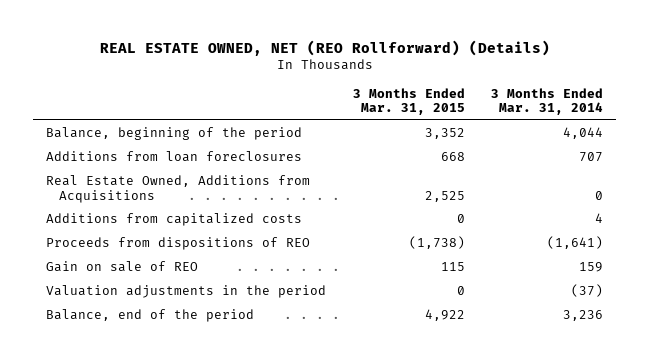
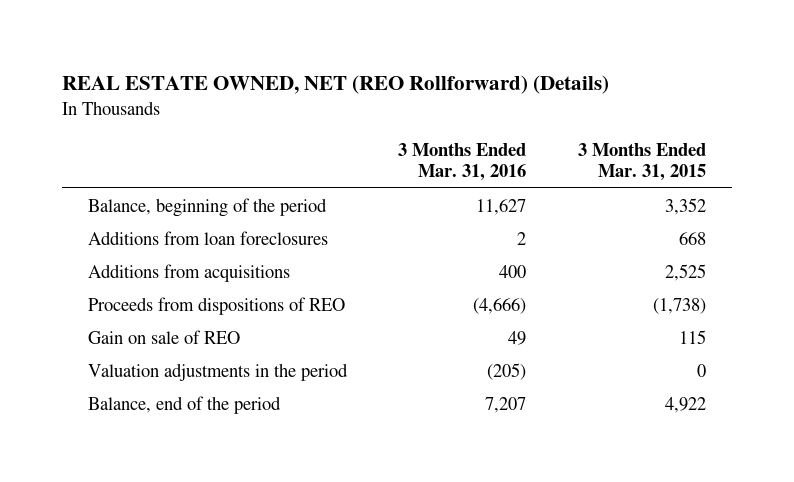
[490,87,603,116] 3 Months Ended Mar. 31, 2014 -> none
none -> [398,142,527,181] 3 Months Ended Mar. 31, 2016
[46,213,303,227] Additions from capitalized costs -> none
[46,175,311,203] Real Estate Owned, Additions from Acquisitions -> [87,263,290,282] Additions from acquisitions

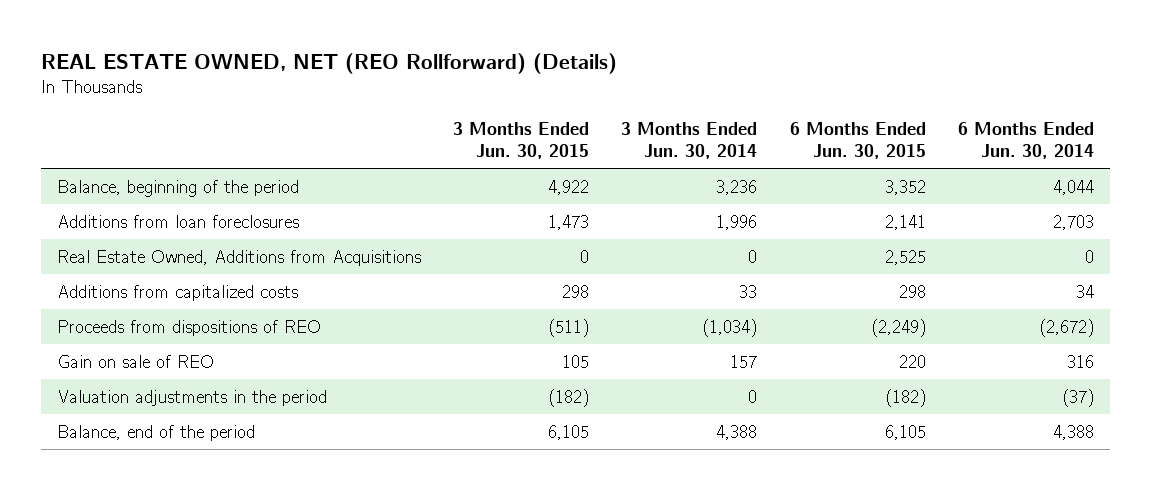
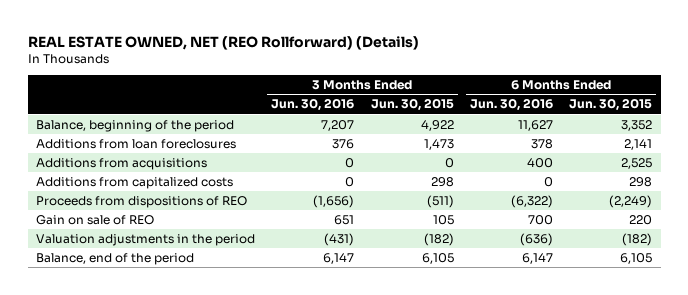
[621,121,758,160] 3 Months Ended Jun. 30, 2014 -> none
[958,121,1095,160] 6 Months Ended Jun. 30, 2014 -> none
none -> [271,98,355,112] Jun. 30, 2016
none -> [469,98,553,112] Jun. 30, 2016
[56,249,421,266] Real Estate Owned, Additions from Acquisitions -> [35,158,207,171] Additions from acquisitions

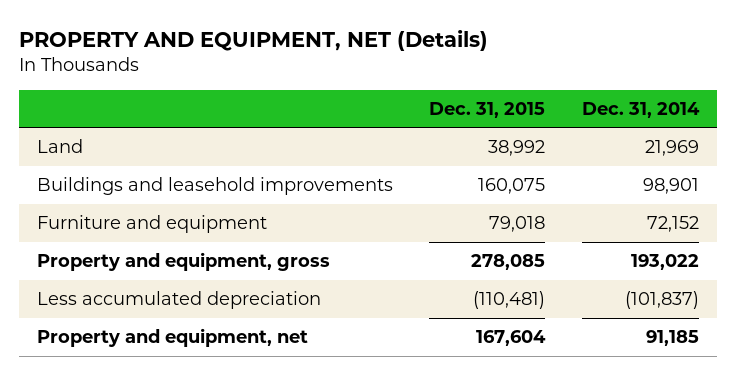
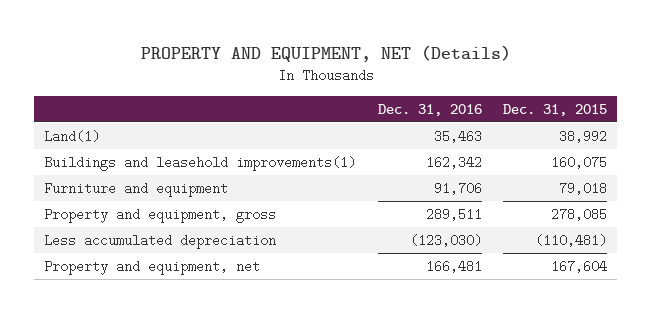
[581,101,700,118] Dec. 31, 2014 -> none
none -> [377,103,482,116] Dec. 31, 2016
[36,139,83,154] Land -> [44,129,101,143] Land(1)
[36,177,393,196] Buildings and leasehold improvements -> [44,155,357,171] Buildings and leasehold improvements(1)

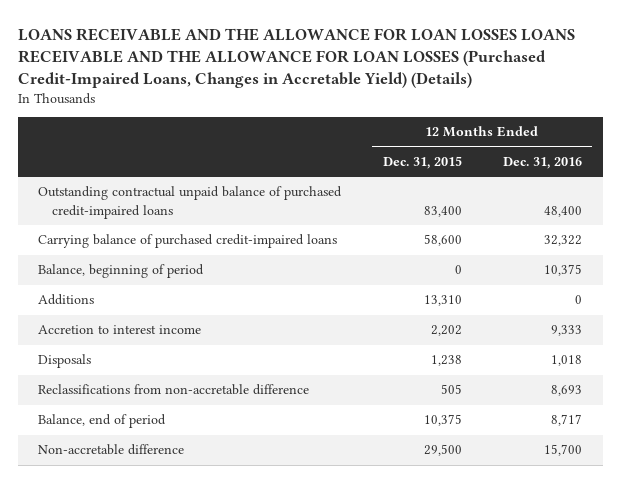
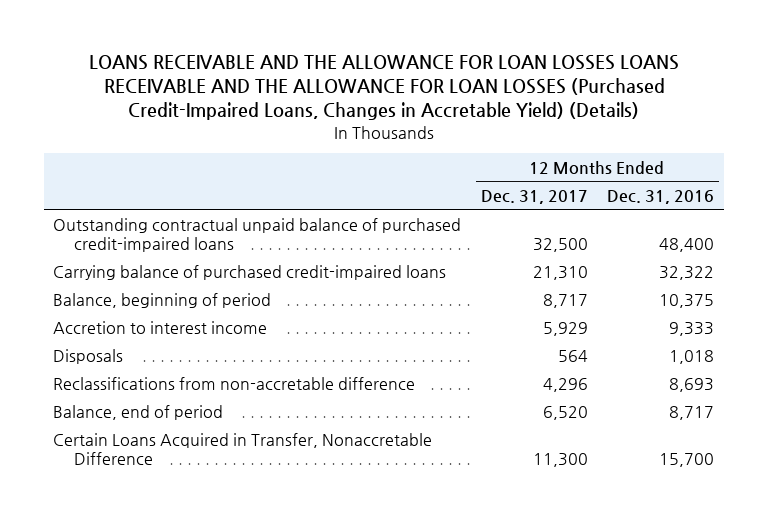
[382,155,462,169] Dec. 31, 2015 -> none
none -> [480,189,588,204] Dec. 31, 2017
[38,294,95,306] Additions -> none
[38,444,185,456] Non-accretable difference -> [53,432,433,465] Certain Loans Acquired in Transfer, Nonaccretable Difference

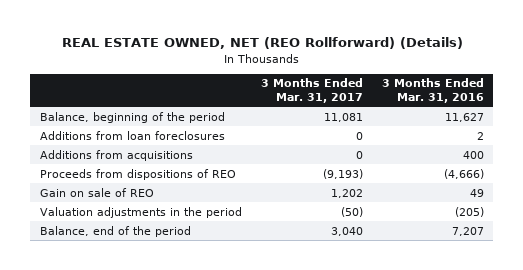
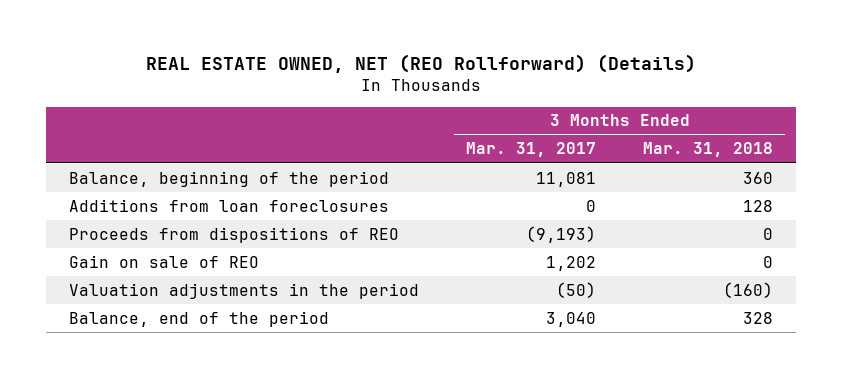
[381,78,484,103] 3 Months Ended Mar. 31, 2016 -> none
none -> [643,142,774,158] Mar. 31, 2018
[39,149,193,161] Additions from acquisitions -> none

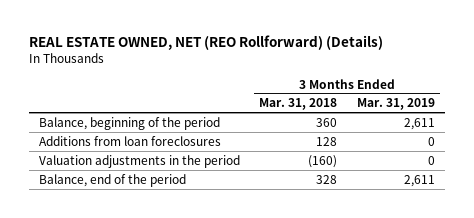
[466,142,597,158] Mar. 31, 2017 -> none
none -> [356,98,435,111] Mar. 31, 2019
[69,226,400,243] Proceeds from dispositions of REO -> none
[69,254,260,268] Gain on sale of REO -> none

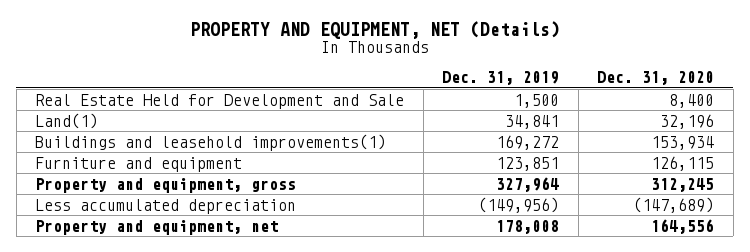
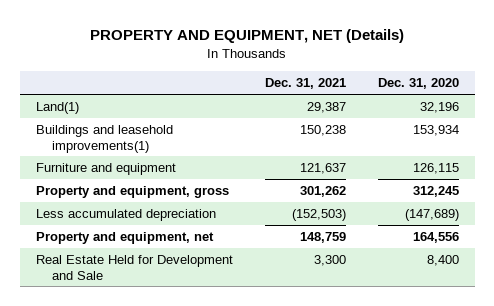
[442,70,560,85] Dec. 31, 2019 -> none
none -> [264,78,346,90] Dec. 31, 2021
[35,93,405,109] Real Estate Held for Development and Sale -> [35,254,233,280] Real Estate Held for Development and Sale

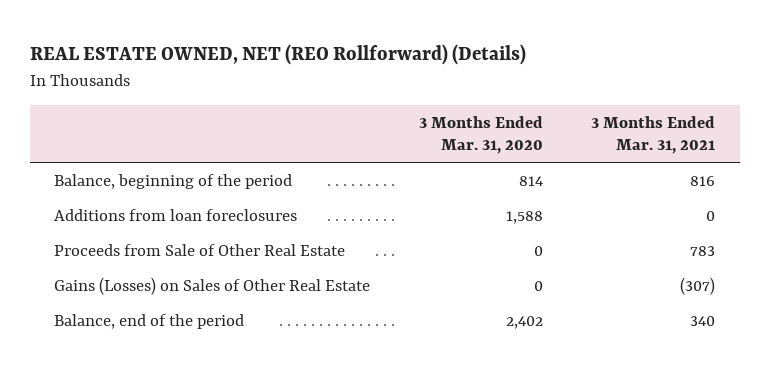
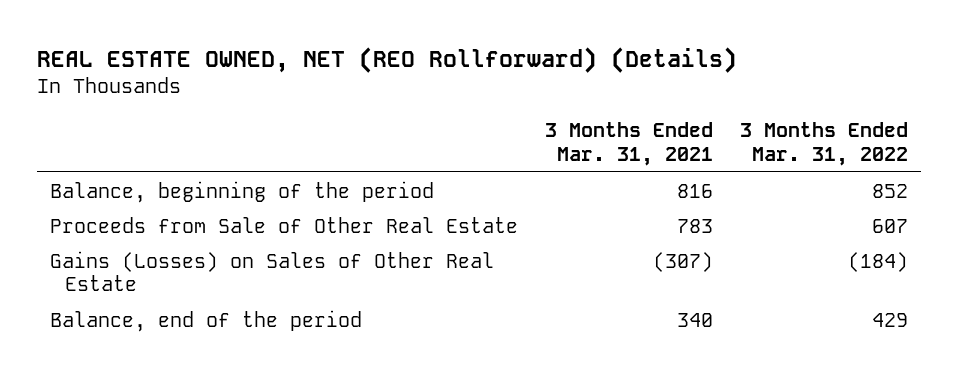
[418,115,543,155] 3 Months Ended Mar. 31, 2020 -> none
none -> [739,121,908,166] 3 Months Ended Mar. 31, 2022
[54,208,298,221] Additions from loan foreclosures -> none

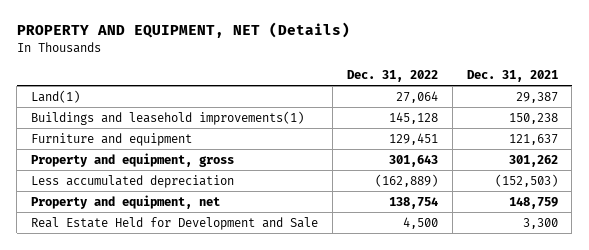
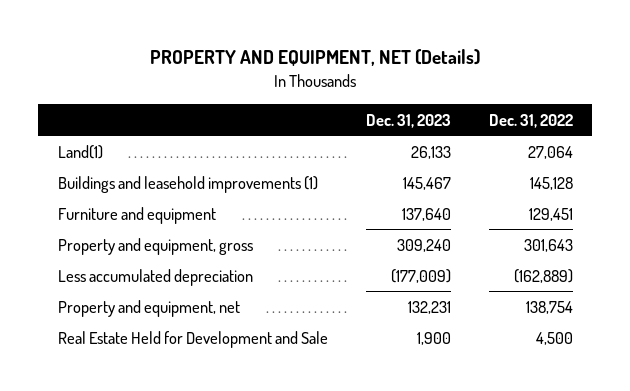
[466,69,558,82] Dec. 31, 2021 -> none
none -> [365,113,451,128] Dec. 31, 2023
[31,110,305,125] Buildings and leasehold improvements(1) -> [57,175,318,193] Buildings and leasehold improvements (1)

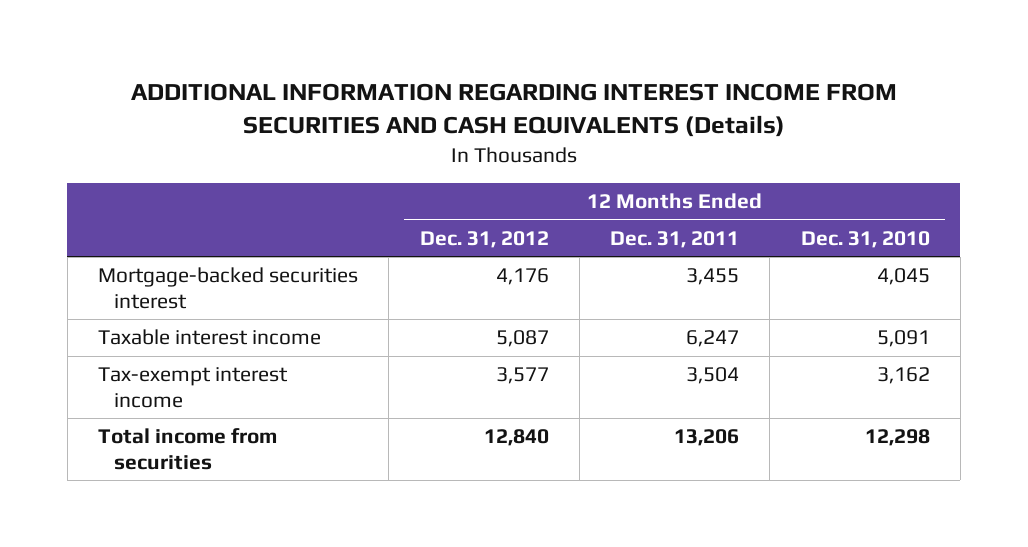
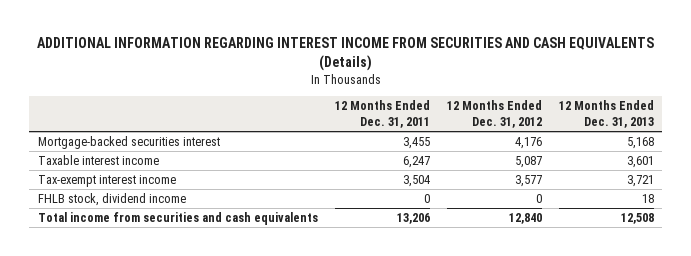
[800,230,930,248] Dec. 31, 2010 -> none
none -> [558,100,654,128] 12 Months Ended Dec. 31, 2013
none -> [37,192,186,206] FHLB stock, dividend income
[98,428,278,470] Total income from securities -> [37,211,318,225] Total income from securities and cash equivalents

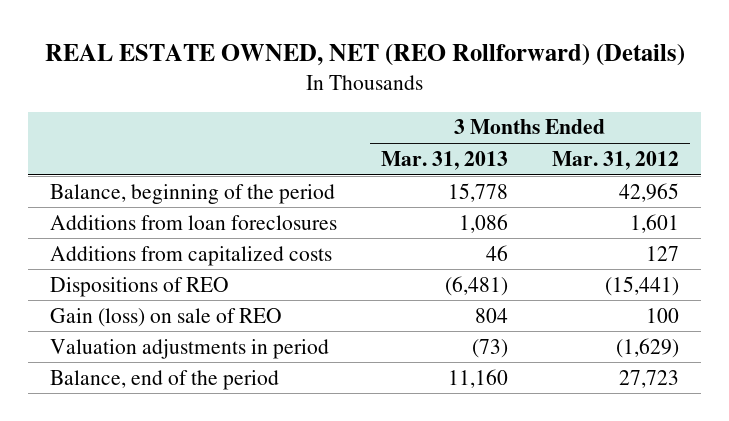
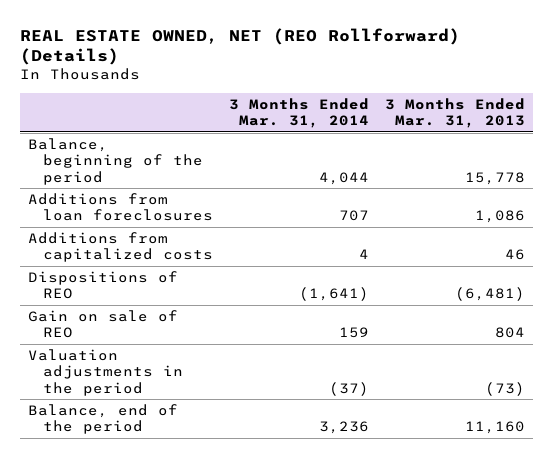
[552,150,680,170] Mar. 31, 2012 -> none
none -> [229,97,370,129] 3 Months Ended Mar. 31, 2014
[50,307,283,327] Gain (loss) on sale of REO -> [28,310,179,339] Gain on sale of REO
[50,338,330,359] Valuation adjustments in period -> [28,349,184,396] Valuation adjustments in the period

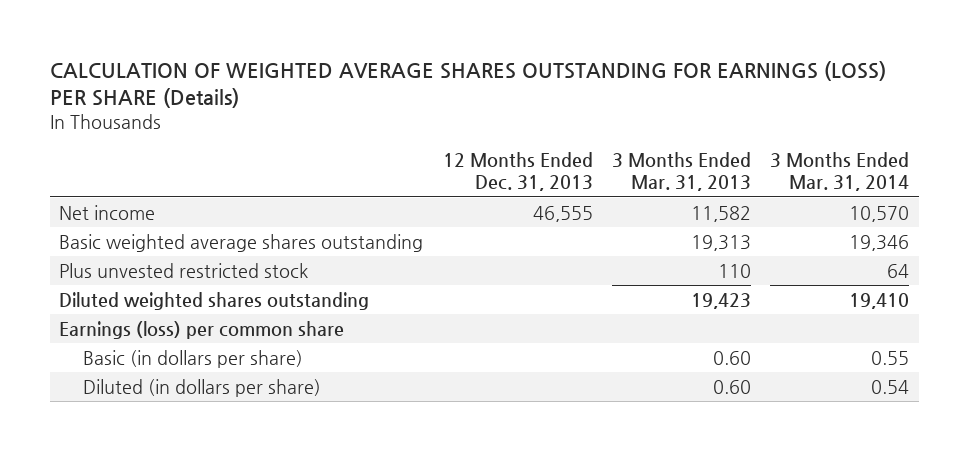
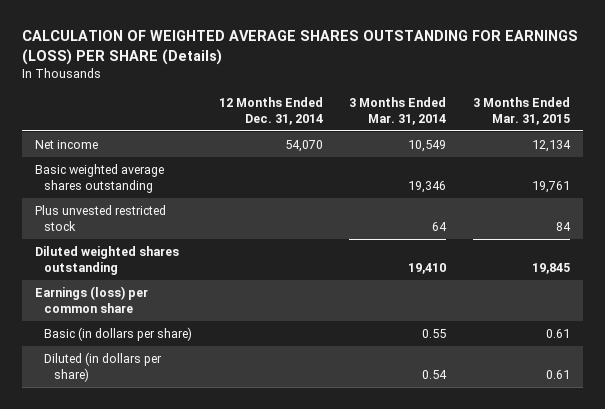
[442,151,593,192] 12 Months Ended Dec. 31, 2013 -> none
[611,151,751,192] 3 Months Ended Mar. 31, 2013 -> none
none -> [218,96,323,125] 12 Months Ended Dec. 31, 2014
none -> [472,96,570,125] 3 Months Ended Mar. 31, 2015
[849,205,910,222] 10,570 -> [408,139,447,152] 10,549

